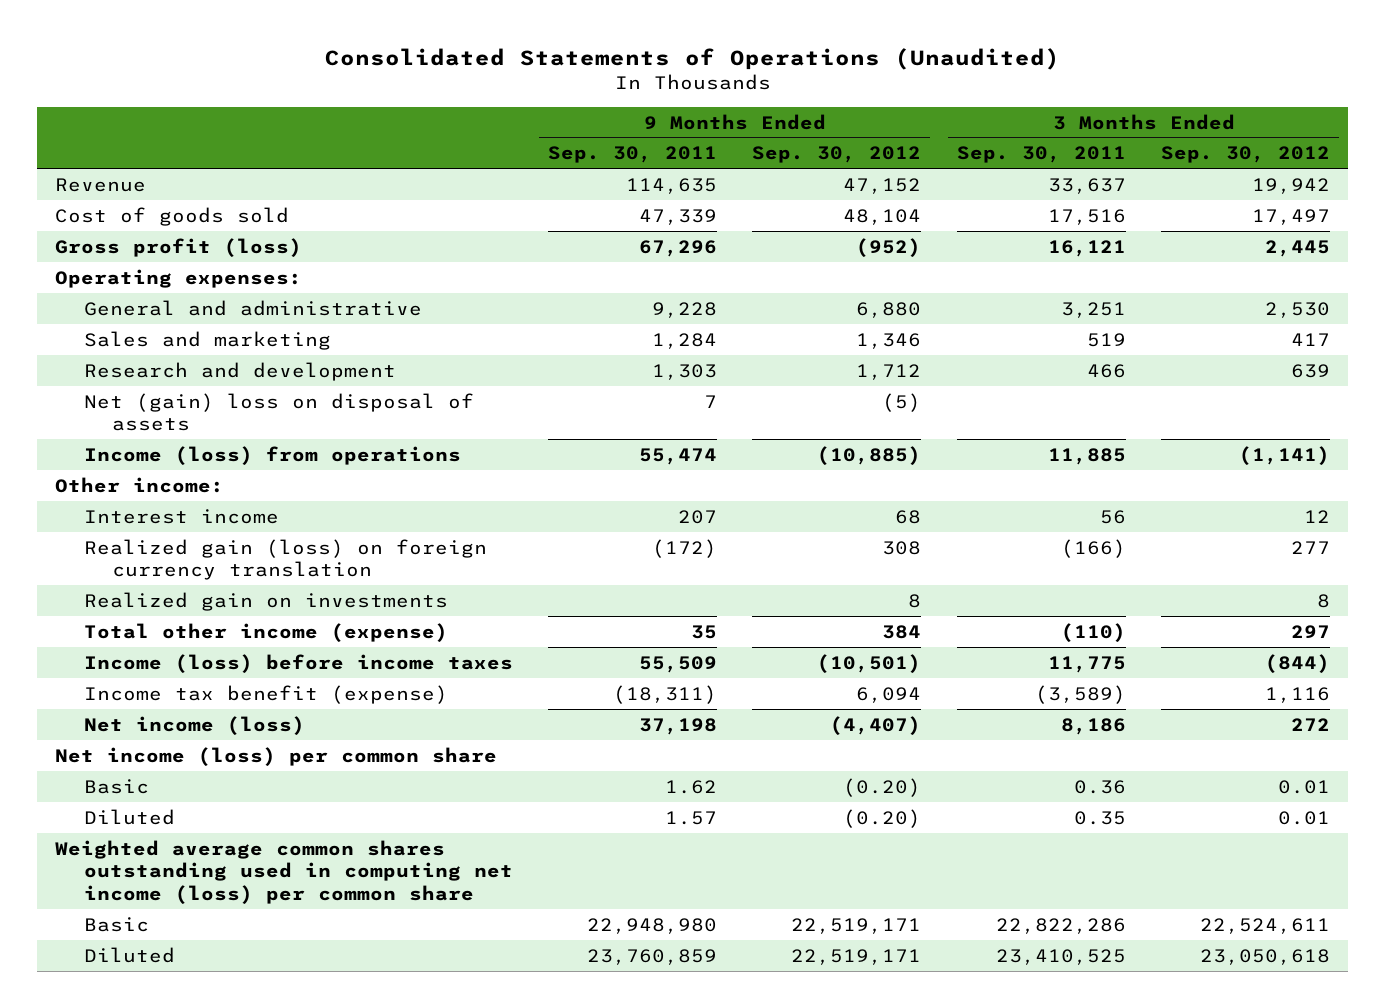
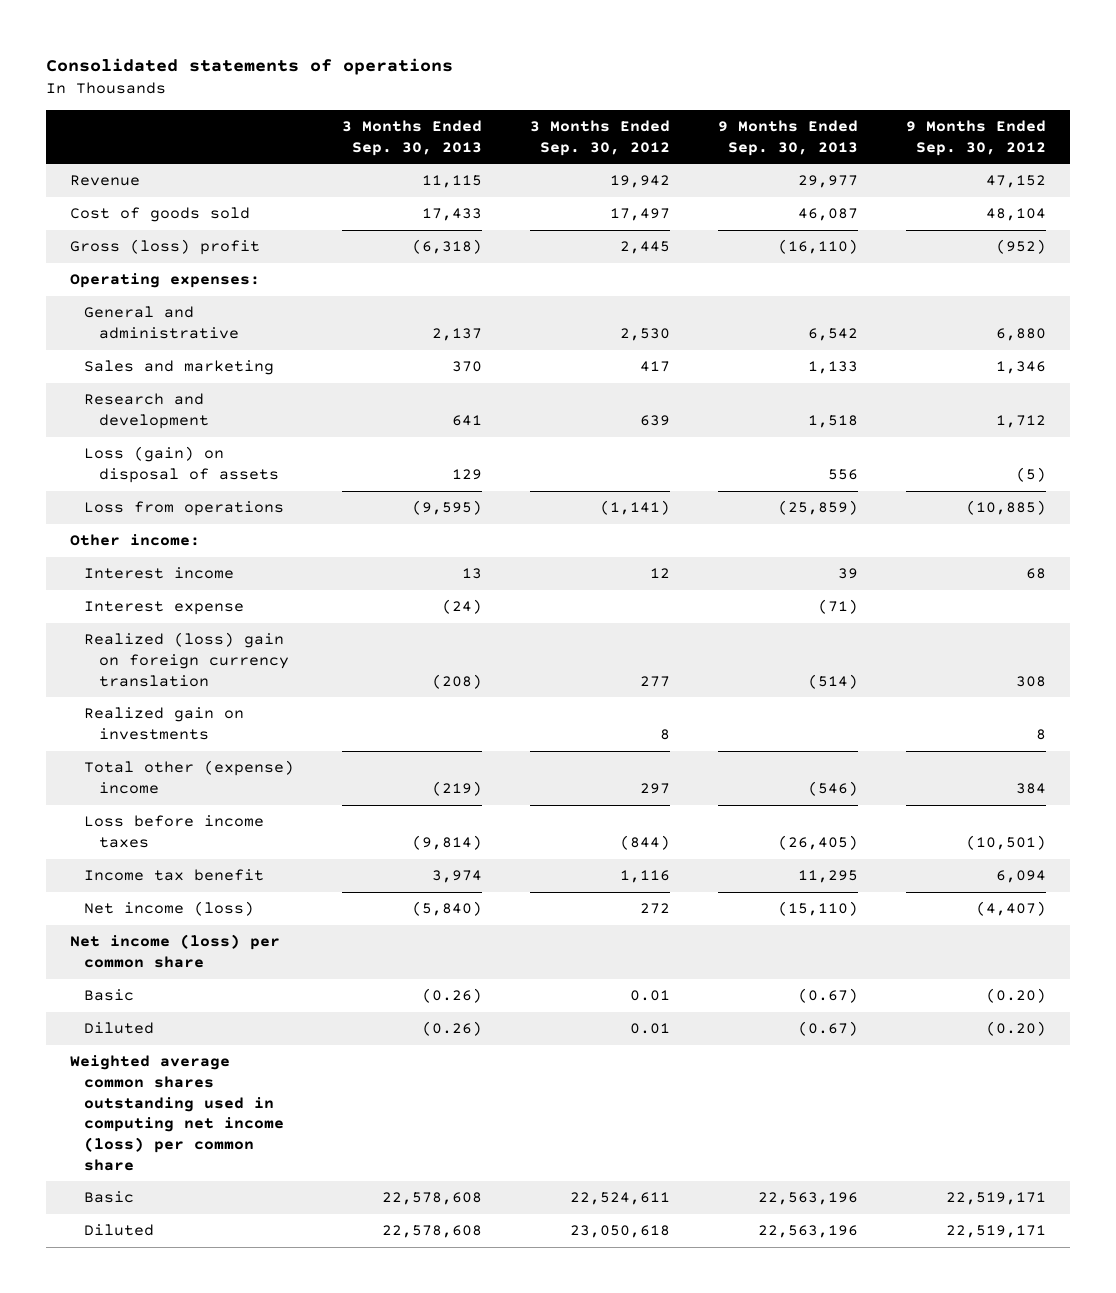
[324,48,1060,71] Consolidated Statements of Operations (Unaudited) -> [46,58,454,76] Consolidated statements of operations
[548,146,718,164] Sep. 30, 2011 -> none
[956,146,1126,164] Sep. 30, 2011 -> none
none -> [342,119,483,156] 3 Months Ended Sep. 30, 2013
none -> [718,119,859,156] 9 Months Ended Sep. 30, 2013
[55,237,303,257] Gross profit (loss) -> [69,239,260,256] Gross (loss) profit
[83,392,474,432] Net (gain) loss on disposal of assets -> [84,446,279,483] Loss (gain) on disposal of assets
[83,445,461,465] Income (loss) from operations -> [84,501,285,517] Loss from operations
none -> [84,601,245,616] Interest expense
[83,538,487,581] Realized gain (loss) on foreign currency translation -> [84,632,289,687] Realized (loss) gain on foreign currency translation
[83,622,448,642] Total other income (expense) -> [84,760,295,794] Total other (expense) income
[83,653,513,673] Income (loss) before income taxes -> [84,815,265,848] Loss before income taxes
[83,684,448,704] Income tax benefit (expense) -> [84,869,265,882] Income tax benefit

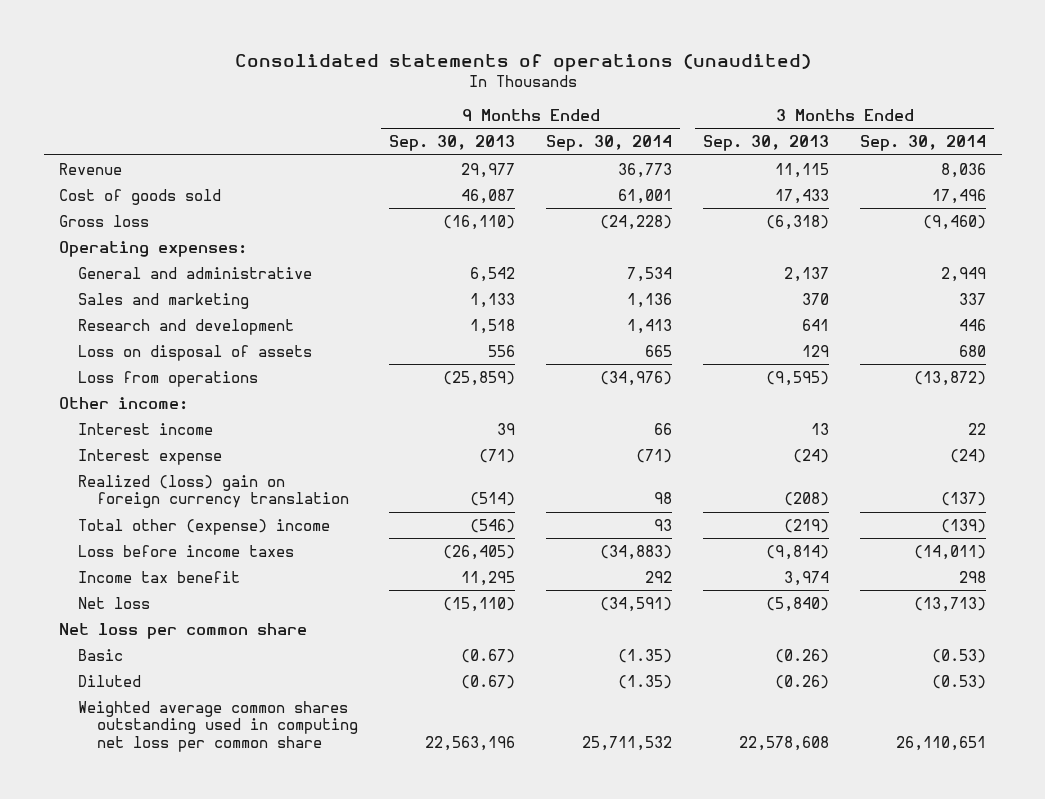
[46,58,454,76] Consolidated statements of operations -> [234,53,811,72] Consolidated statements of operations (unaudited)
[530,119,671,156] 3 Months Ended Sep. 30, 2012 -> none
[906,119,1047,156] 9 Months Ended Sep. 30, 2012 -> none
none -> [546,135,673,152] Sep. 30, 2014
none -> [860,135,987,152] Sep. 30, 2014
[69,239,260,256] Gross (loss) profit -> [59,214,150,227] Gross loss
[84,446,279,483] Loss (gain) on disposal of assets -> [78,344,313,361] Loss on disposal of assets
[84,707,245,740] Realized gain on investments -> none
[84,901,255,917] Net income (loss) -> [78,596,151,609] Net loss
[69,934,280,968] Net income (loss) per common share -> [59,622,308,639] Net loss per common share
[69,1055,285,1171] Weighted average common shares outstanding used in computing net income (loss) per common share -> none
[84,1224,155,1237] Diluted -> none
[84,1191,135,1204] Basic -> [78,700,359,752] Weighted average common shares outstanding used in computing net loss per common share

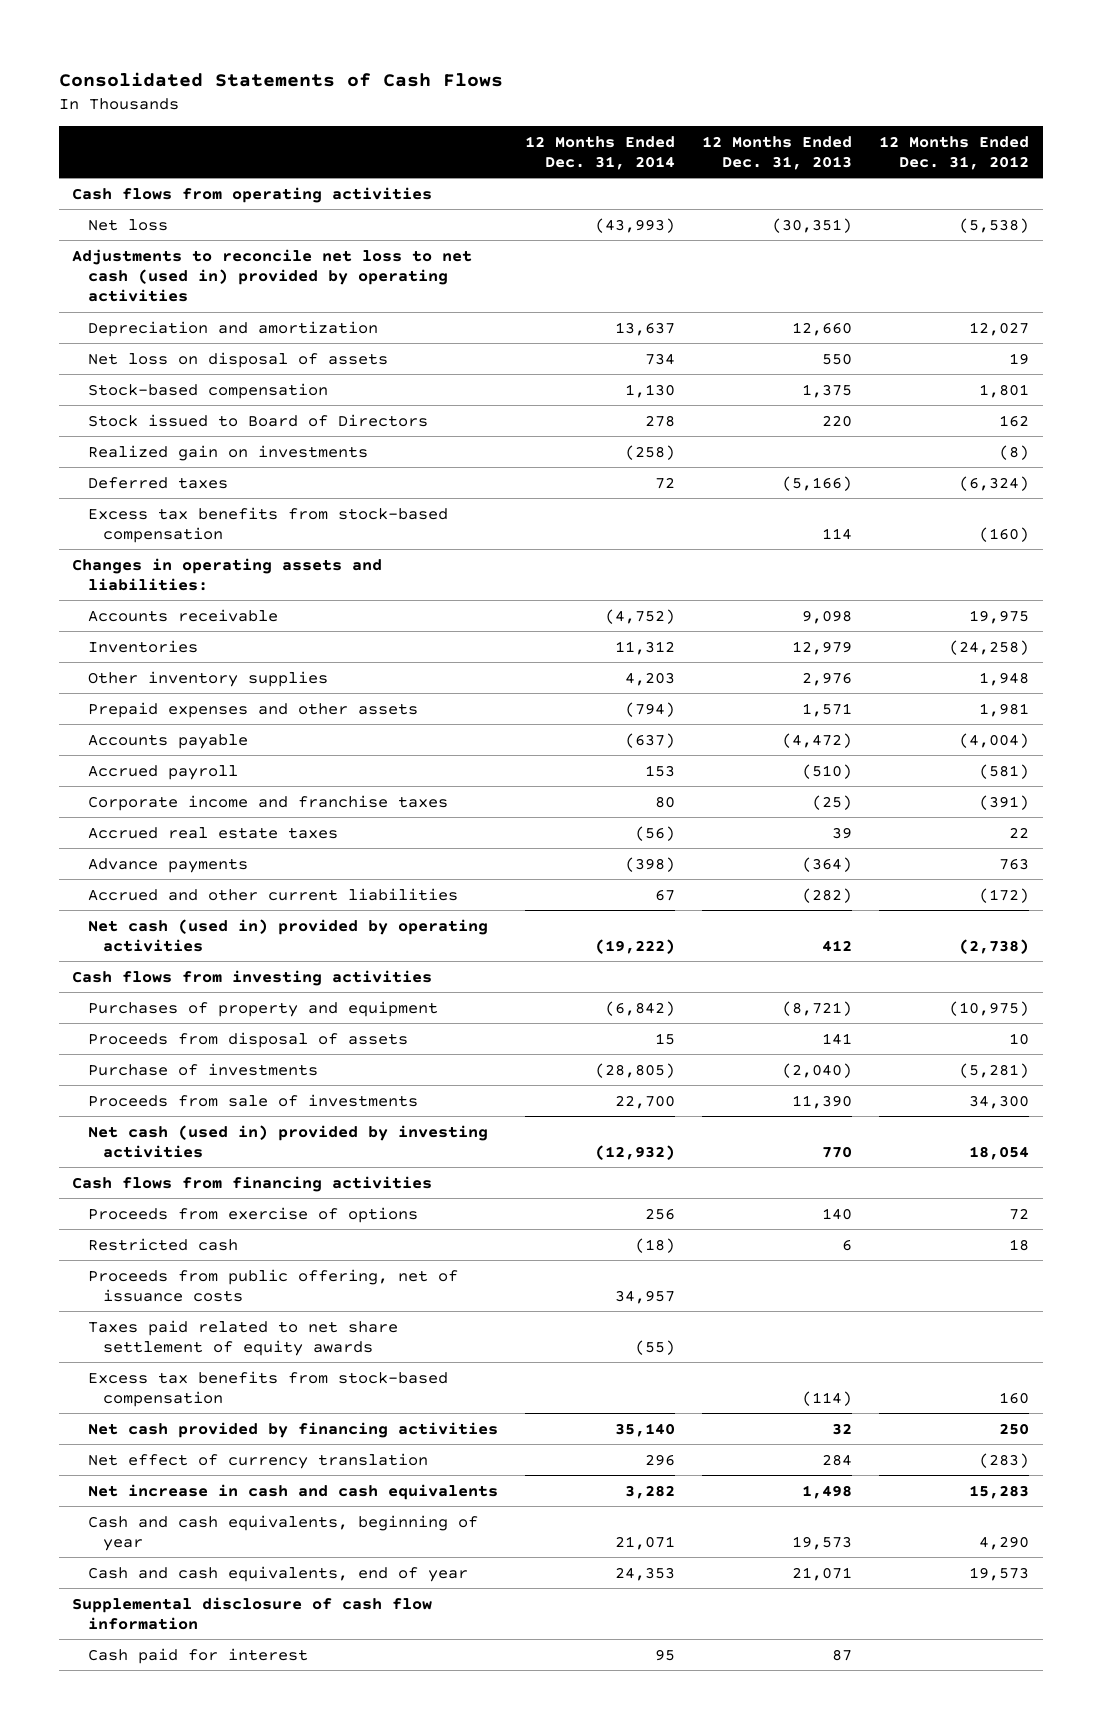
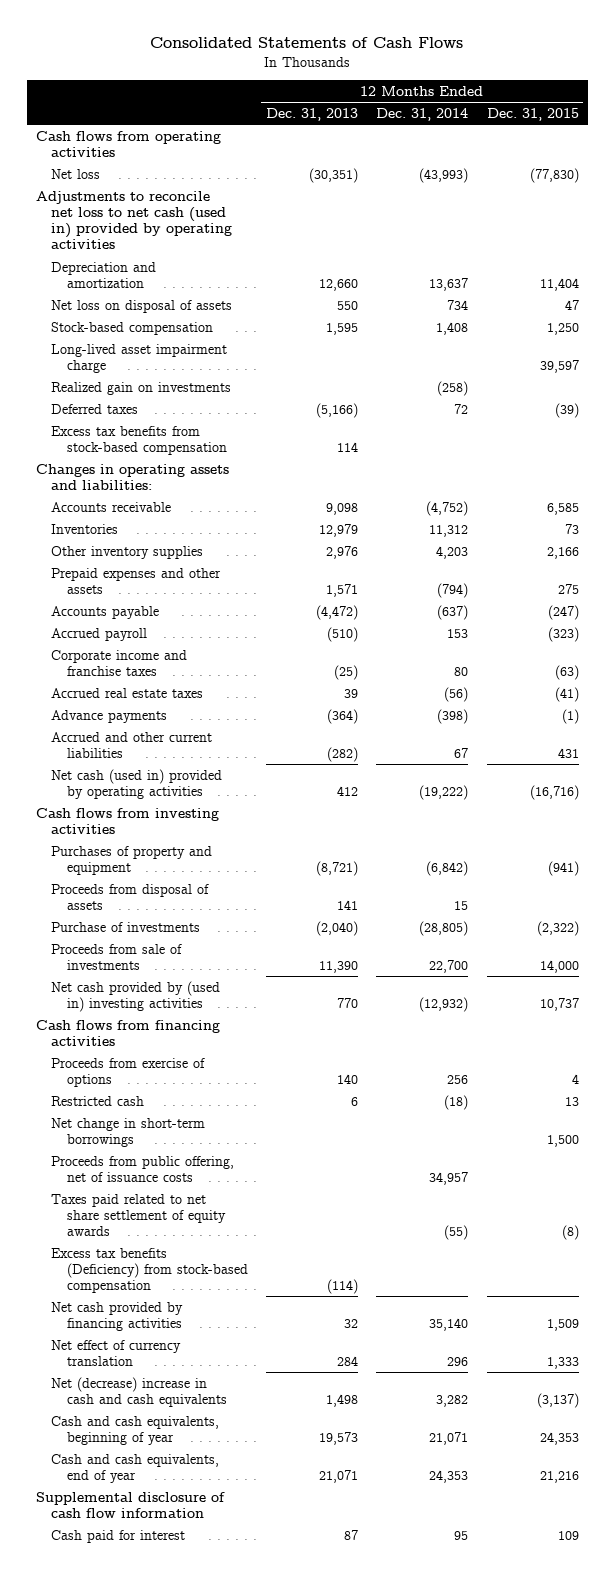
[879,135,1030,171] 12 Months Ended Dec. 31, 2012 -> none
none -> [486,107,579,121] Dec. 31, 2015
[87,413,428,427] Stock issued to Board of Directors -> none
[624,383,675,398] 1,130 -> [436,321,469,335] 1,408
[802,383,853,398] 1,375 -> [325,322,358,335] 1,595
none -> [51,343,228,373] Long-lived asset impairment charge
[87,1124,488,1158] Net cash (used in) provided by investing activities -> [51,980,221,1012] Net cash provided by (used in) investing activities
none -> [51,1117,206,1147] Net change in short-term borrowings
[87,1370,448,1407] Excess tax benefits from stock-based compensation -> [51,1247,248,1294] Excess tax benefits (Deficiency) from stock-based compensation
[87,1483,498,1500] Net increase in cash and cash equivalents -> [51,1376,227,1407] Net (decrease) increase in cash and cash equivalents

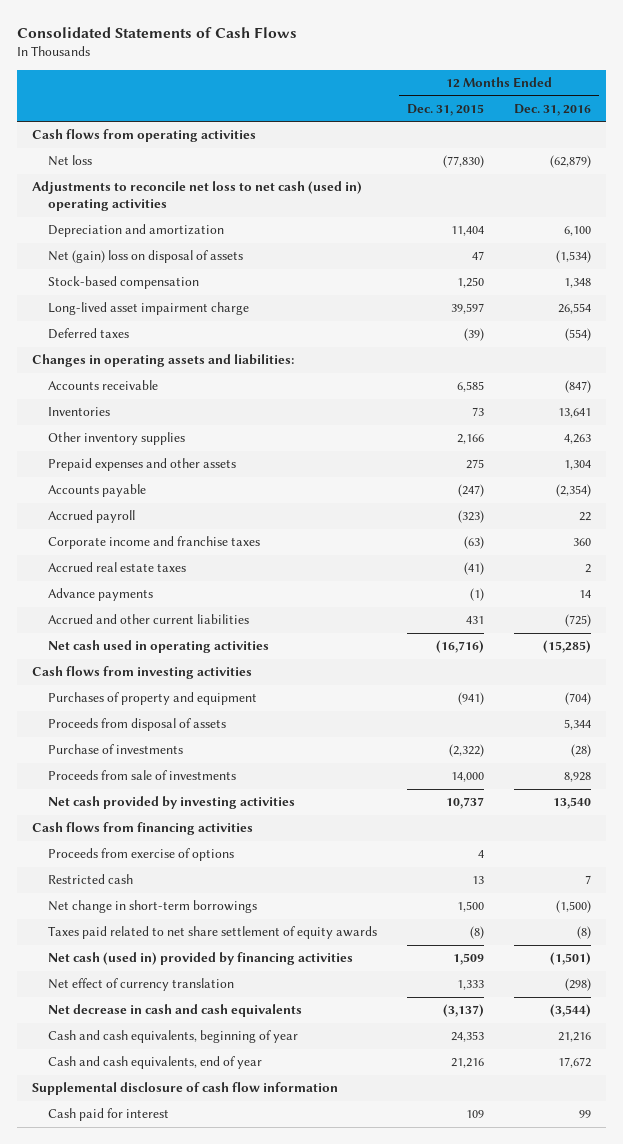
[265,107,358,121] Dec. 31, 2013 -> none
[376,107,469,121] Dec. 31, 2014 -> none
none -> [514,103,592,116] Dec. 31, 2016
[36,190,233,250] Adjustments to reconcile net loss to net cash (used in) provided by operating activities -> [32,181,363,212] Adjustments to reconcile net loss to net cash (used in) operating activities
[51,299,233,313] Net loss on disposal of assets -> [47,250,243,264] Net (gain) loss on disposal of assets
[51,381,232,395] Realized gain on investments -> none
[51,425,227,455] Excess tax benefits from stock-based compensation -> none
[51,768,223,799] Net cash (used in) provided by operating activities -> [47,640,269,654] Net cash used in operating activities
[51,980,221,1012] Net cash provided by (used in) investing activities -> [47,796,295,810] Net cash provided by investing activities
[51,1155,235,1182] Proceeds from public offering, net of issuance costs -> none
[51,1247,248,1294] Excess tax benefits (Deficiency) from stock-based compensation -> none
[51,1301,184,1331] Net cash provided by financing activities -> [47,952,353,966] Net cash (used in) provided by financing activities
[51,1376,227,1407] Net (decrease) increase in cash and cash equivalents -> [47,1004,302,1018] Net decrease in cash and cash equivalents

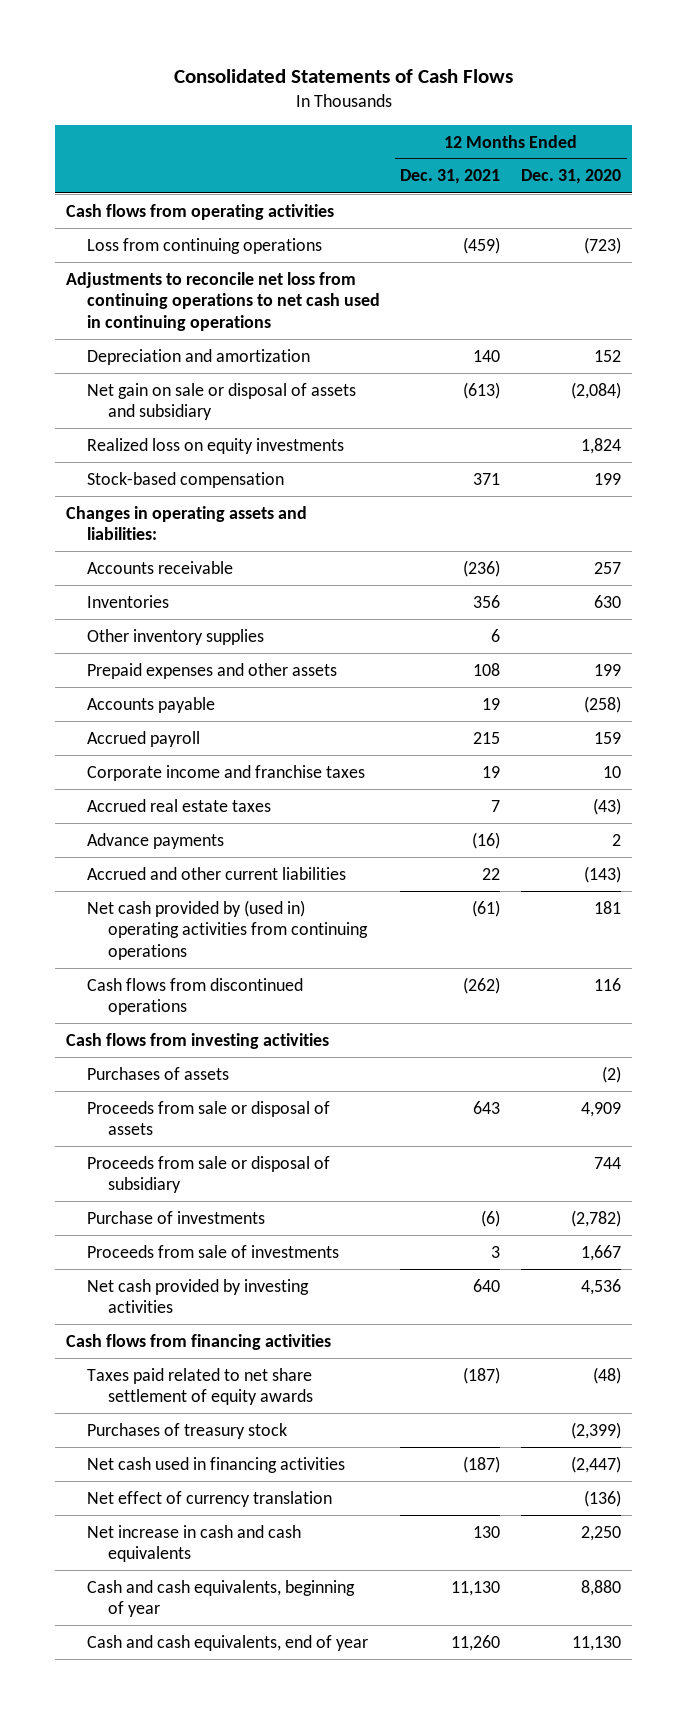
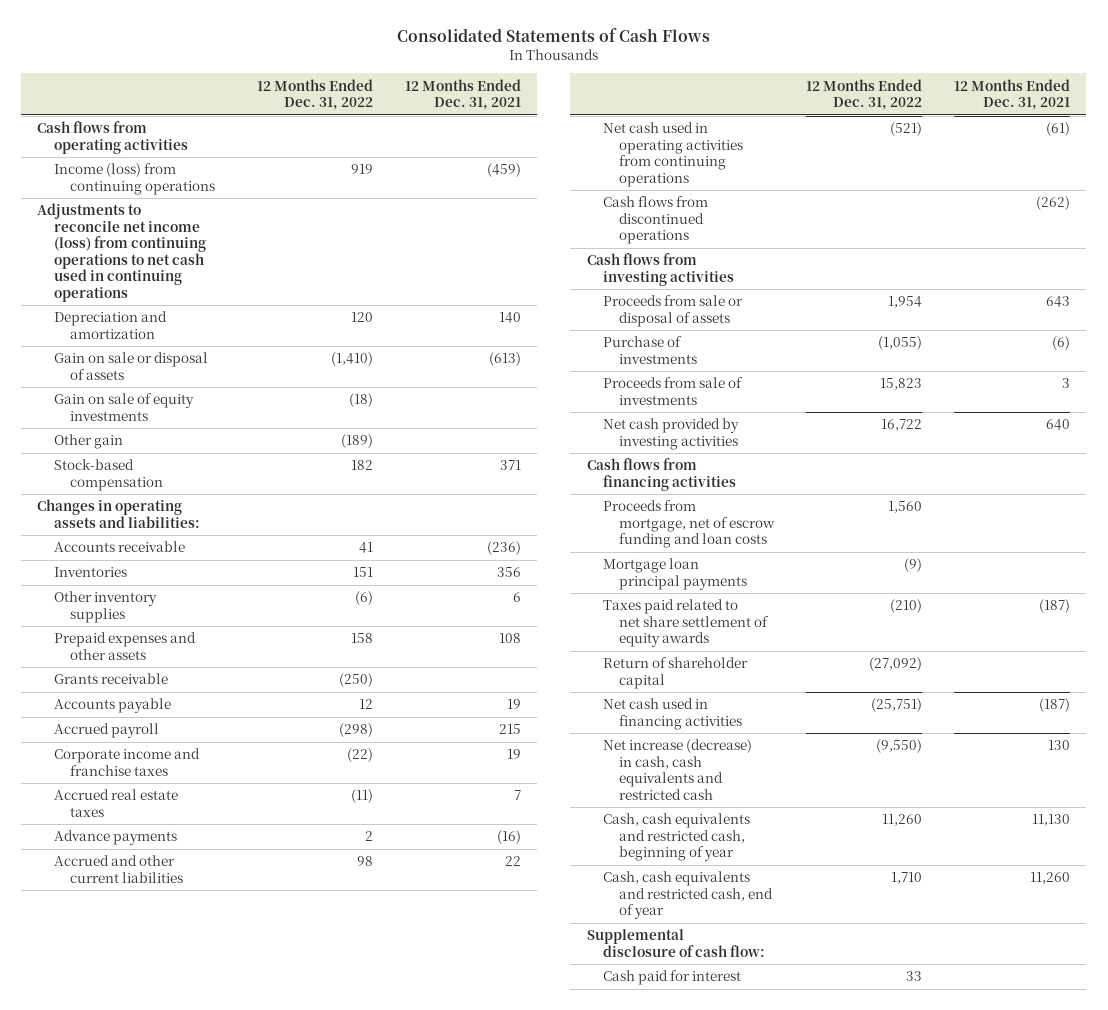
[521,169,622,185] Dec. 31, 2020 -> none
none -> [257,78,374,111] 12 Months Ended Dec. 31, 2022
[86,237,322,254] Loss from continuing operations -> [53,163,215,195] Income (loss) from continuing operations
[65,271,380,331] Adjustments to reconcile net loss from continuing operations to net cash used in continuing operations -> [37,203,206,302] Adjustments to reconcile net income (loss) from continuing operations to net cash used in continuing operations
[86,437,344,454] Realized loss on equity investments -> none
[86,382,356,421] Net gain on sale or disposal of assets and subsidiary -> [53,352,208,380] Gain on sale or disposal of assets
none -> [53,393,194,421] Gain on sale of equity investments
none -> [53,434,123,450] Other gain
none -> [53,673,168,685] Grants receivable
[86,899,368,960] Net cash provided by (used in) operating activities from continuing operations -> [602,122,744,187] Net cash used in operating activities from continuing operations
[86,1066,229,1080] Purchases of assets -> none
[86,1155,330,1194] Proceeds from sale or disposal of subsidiary -> none
none -> [602,500,776,549] Proceeds from mortgage, net of escrow funding and loan costs
none -> [602,558,748,590] Mortgage loan principal payments
[86,1422,287,1439] Purchases of treasury stock -> none
none -> [602,657,748,689] Return of shareholder capital
[86,1490,332,1507] Net effect of currency translation -> none
[86,1524,301,1563] Net increase in cash and cash equivalents -> [602,739,752,800] Net increase (decrease) in cash, cash equivalents and restricted cash
[86,1579,355,1618] Cash and cash equivalents, beginning of year -> [602,813,750,862] Cash, cash equivalents and restricted cash, beginning of year
[86,1634,368,1651] Cash and cash equivalents, end of year -> [602,871,774,920] Cash, cash equivalents and restricted cash, end of year
none -> [586,929,765,957] Supplemental disclosure of cash flow:
none -> [602,970,741,986] Cash paid for interest

